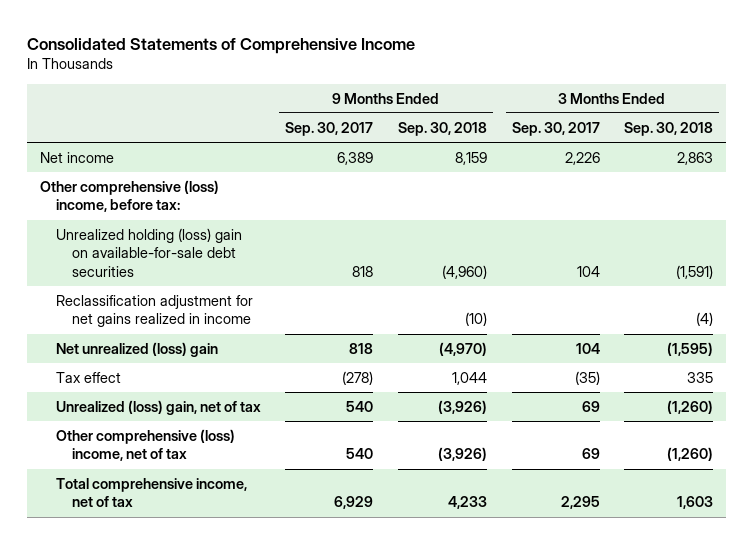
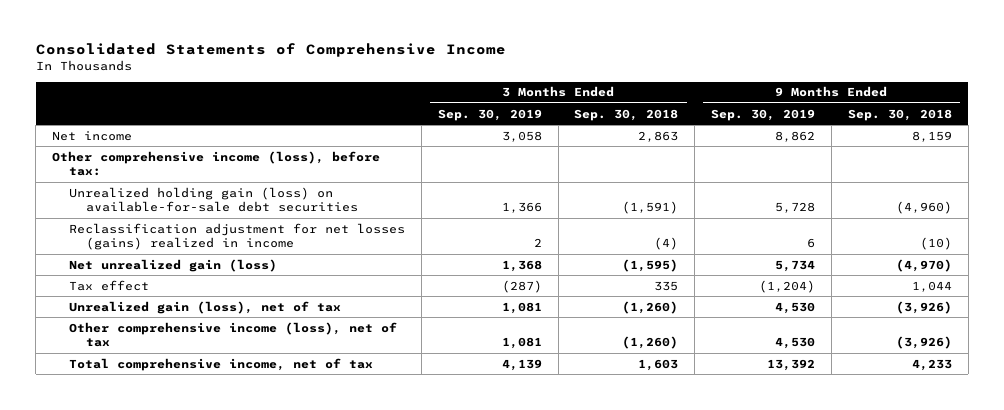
[285,121,374,136] Sep. 30, 2017 -> none
[511,121,600,136] Sep. 30, 2017 -> none
none -> [437,108,542,121] Sep. 30, 2019
none -> [711,108,816,121] Sep. 30, 2019
[39,179,219,213] Other comprehensive (loss) income, before tax: -> [52,150,381,177] Other comprehensive income (loss), before tax:
[55,227,242,277] Unrealized holding (loss) gain on available-for-sale debt securities -> [69,186,358,213] Unrealized holding gain (loss) on available-for-sale debt securities
[55,294,253,328] Reclassification adjustment for net gains realized in income -> [69,222,406,251] Reclassification adjustment for net losses (gains) realized in income
[55,341,218,357] Net unrealized (loss) gain -> [69,258,278,272] Net unrealized gain (loss)
[55,399,261,415] Unrealized (loss) gain, net of tax -> [69,300,342,314] Unrealized gain (loss), net of tax
[55,428,235,462] Other comprehensive (loss) income, net of tax -> [69,321,398,348] Other comprehensive income (loss), net of tax

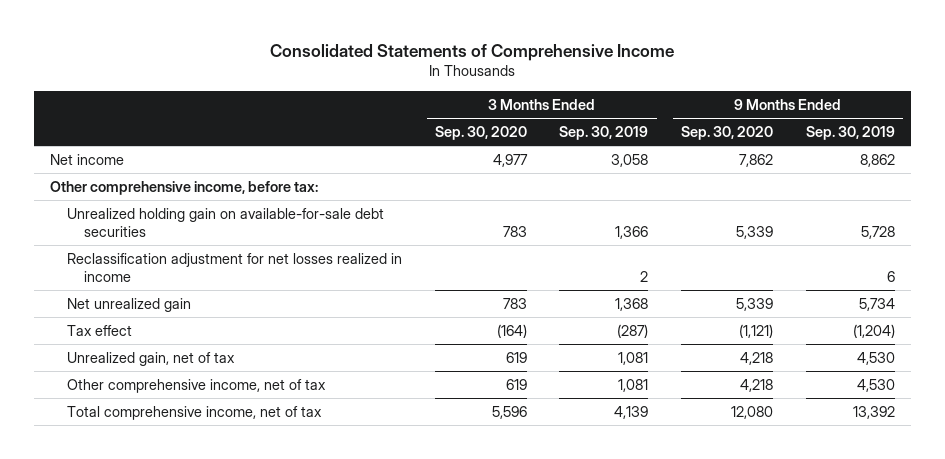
[574,108,679,121] Sep. 30, 2018 -> none
[847,108,952,121] Sep. 30, 2018 -> none
none -> [434,126,527,141] Sep. 30, 2020
none -> [681,126,774,141] Sep. 30, 2020
[52,150,381,177] Other comprehensive income (loss), before tax: -> [50,180,319,195] Other comprehensive income, before tax:
[69,186,358,213] Unrealized holding gain (loss) on available-for-sale debt securities -> [67,207,385,237] Unrealized holding gain on available-for-sale debt securities
[69,222,406,251] Reclassification adjustment for net losses (gains) realized in income -> [67,252,403,282] Reclassification adjustment for net losses realized in income
[69,258,278,272] Net unrealized gain (loss) -> [67,297,192,312] Net unrealized gain
[69,300,342,314] Unrealized gain (loss), net of tax -> [67,351,236,366] Unrealized gain, net of tax
[69,321,398,348] Other comprehensive income (loss), net of tax -> [67,378,327,393] Other comprehensive income, net of tax

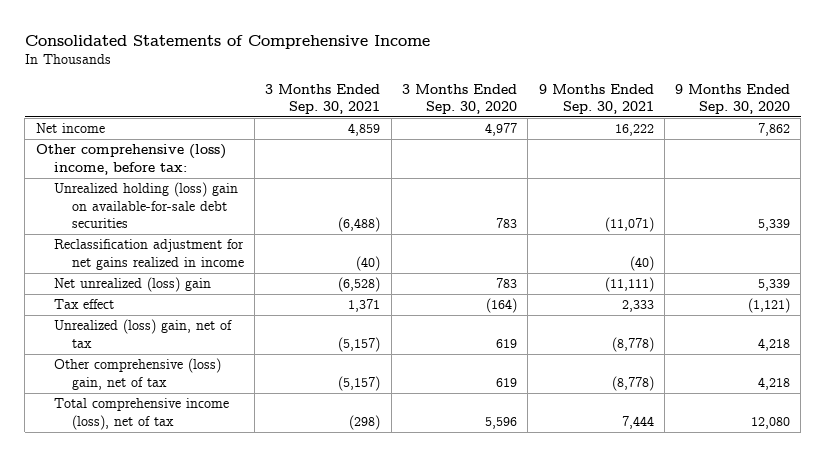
[559,126,649,141] Sep. 30, 2019 -> none
[805,126,895,141] Sep. 30, 2019 -> none
none -> [265,83,381,114] 3 Months Ended Sep. 30, 2021
none -> [538,83,654,114] 9 Months Ended Sep. 30, 2021
[50,180,319,195] Other comprehensive income, before tax: -> [35,144,226,175] Other comprehensive (loss) income, before tax:
[67,207,385,237] Unrealized holding gain on available-for-sale debt securities -> [53,182,238,228] Unrealized holding (loss) gain on available-for-sale debt securities
[67,252,403,282] Reclassification adjustment for net losses realized in income -> [53,239,244,270] Reclassification adjustment for net gains realized in income
[67,297,192,312] Net unrealized gain -> [53,277,211,293] Net unrealized (loss) gain
[67,351,236,366] Unrealized gain, net of tax -> [53,319,232,348] Unrealized (loss) gain, net of tax
[67,378,327,393] Other comprehensive income, net of tax -> [53,358,221,390] Other comprehensive (loss) gain, net of tax
[67,405,323,420] Total comprehensive income, net of tax -> [53,398,229,430] Total comprehensive income (loss), net of tax

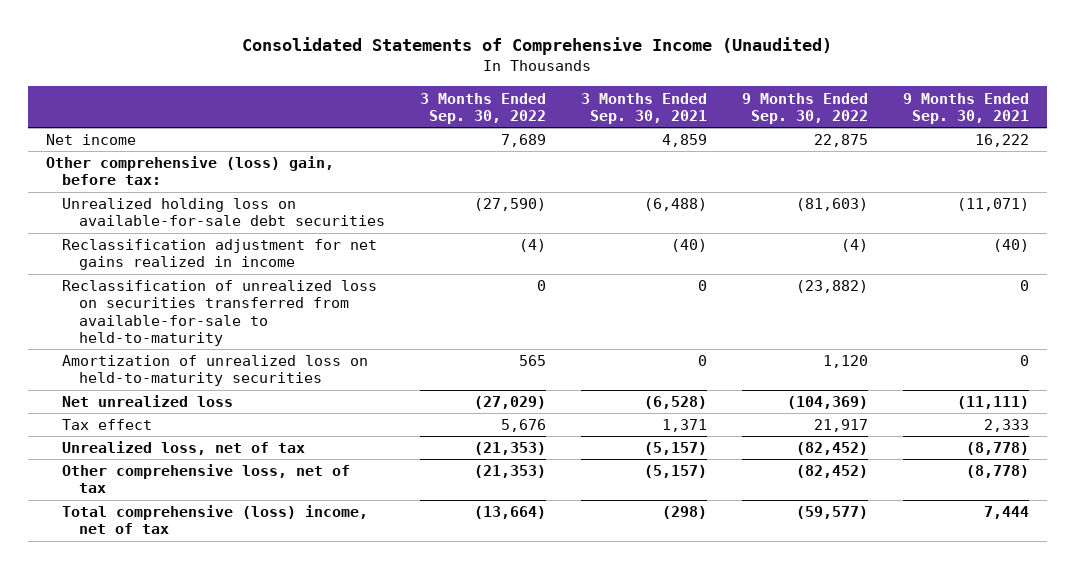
[24,35,430,50] Consolidated Statements of Comprehensive Income -> [242,37,833,56] Consolidated Statements of Comprehensive Income (Unaudited)
[401,83,517,114] 3 Months Ended Sep. 30, 2020 -> none
[675,83,791,114] 9 Months Ended Sep. 30, 2020 -> none
none -> [419,92,546,124] 3 Months Ended Sep. 30, 2022
none -> [742,92,869,124] 9 Months Ended Sep. 30, 2022
[35,144,226,175] Other comprehensive (loss) income, before tax: -> [45,156,334,186] Other comprehensive (loss) gain, before tax:
[53,182,238,228] Unrealized holding (loss) gain on available-for-sale debt securities -> [62,198,385,227] Unrealized holding loss on available-for-sale debt securities
none -> [62,280,378,347] Reclassification of unrealized loss on securities transferred from available-for-sale to held-to-maturity
none -> [62,355,369,387] Amortization of unrealized loss on held-to-maturity securities
[53,277,211,293] Net unrealized (loss) gain -> [62,395,234,408] Net unrealized loss
[53,319,232,348] Unrealized (loss) gain, net of tax -> [62,441,306,456] Unrealized loss, net of tax
[53,358,221,390] Other comprehensive (loss) gain, net of tax -> [62,464,351,494] Other comprehensive loss, net of tax
[53,398,229,430] Total comprehensive income (loss), net of tax -> [62,505,369,535] Total comprehensive (loss) income, net of tax

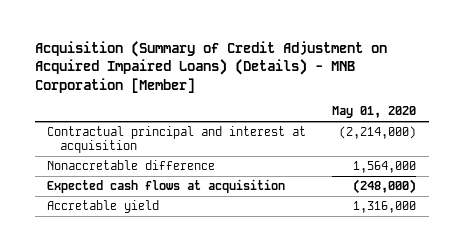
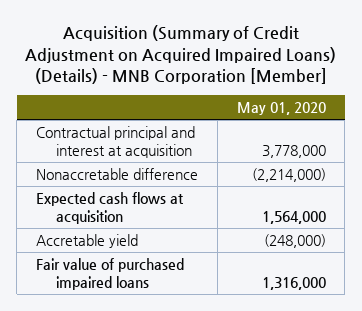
[339,126,417,140] (2,214,000) -> [261,144,326,158] 3,778,000
[353,161,417,174] 1,564,000 -> [251,167,326,182] (2,214,000)
[353,179,417,195] (248,000) -> [261,210,326,224] 1,564,000
[353,201,417,214] 1,316,000 -> [263,233,326,248] (248,000)
none -> [36,257,185,290] Fair value of purchased impaired loans

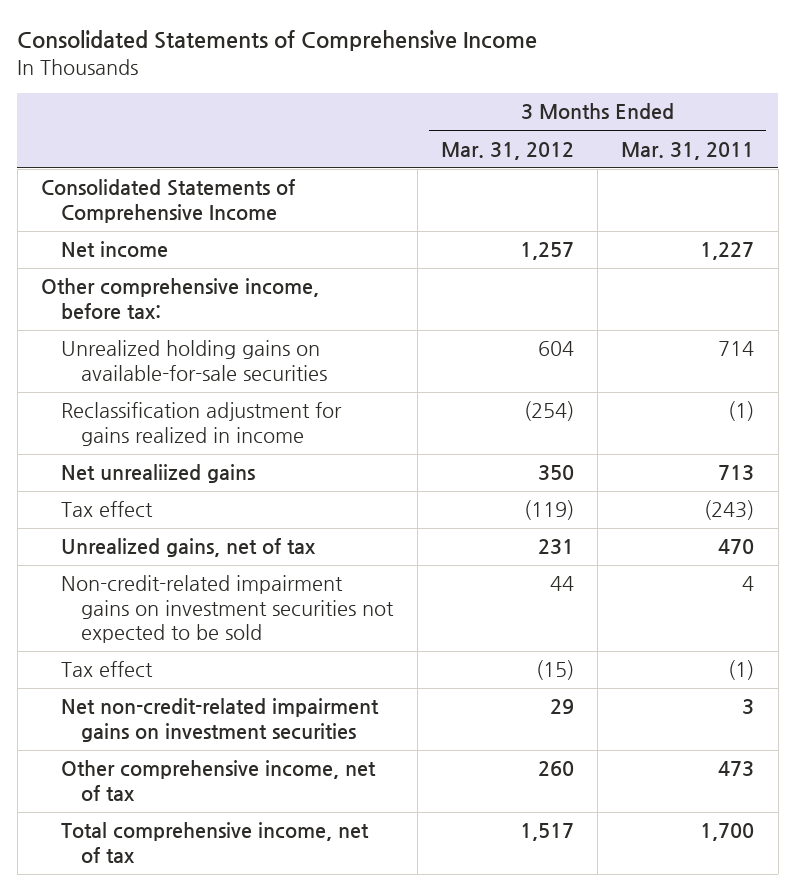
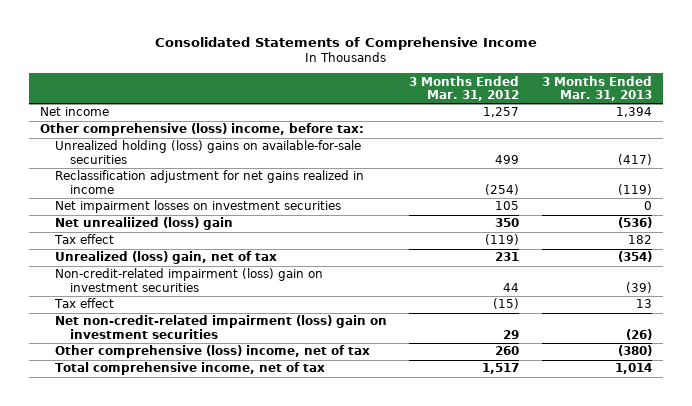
[621,141,755,160] Mar. 31, 2011 -> none
none -> [541,75,652,102] 3 Months Ended Mar. 31, 2013
[41,179,296,223] Consolidated Statements of Comprehensive Income -> none
[41,278,320,319] Other comprehensive income, before tax: -> [40,123,365,137] Other comprehensive (loss) income, before tax:
[61,340,328,381] Unrealized holding gains on available-for-sale securities -> [55,140,362,164] Unrealized holding (loss) gains on available-for-sale securities
[537,341,574,357] 604 -> [495,154,520,164] 499
[61,402,343,446] Reclassification adjustment for gains realized in income -> [55,170,365,194] Reclassification adjustment for net gains realized in income
none -> [55,200,342,214] Net impairment losses on investment securities
[61,464,256,484] Net unrealiized gains -> [55,217,234,231] Net unrealiized (loss) gain
[61,538,317,558] Unrealized gains, net of tax -> [55,251,278,265] Unrealized (loss) gain, net of tax
[61,575,395,644] Non-credit-related impairment gains on investment securities not expected to be sold -> [55,268,324,292] Non-credit-related impairment (loss) gain on investment securities
[61,698,380,742] Net non-credit-related impairment gains on investment securities -> [55,315,388,339] Net non-credit-related impairment (loss) gain on investment securities
[61,760,377,801] Other comprehensive income, net of tax -> [55,345,371,359] Other comprehensive (loss) income, net of tax

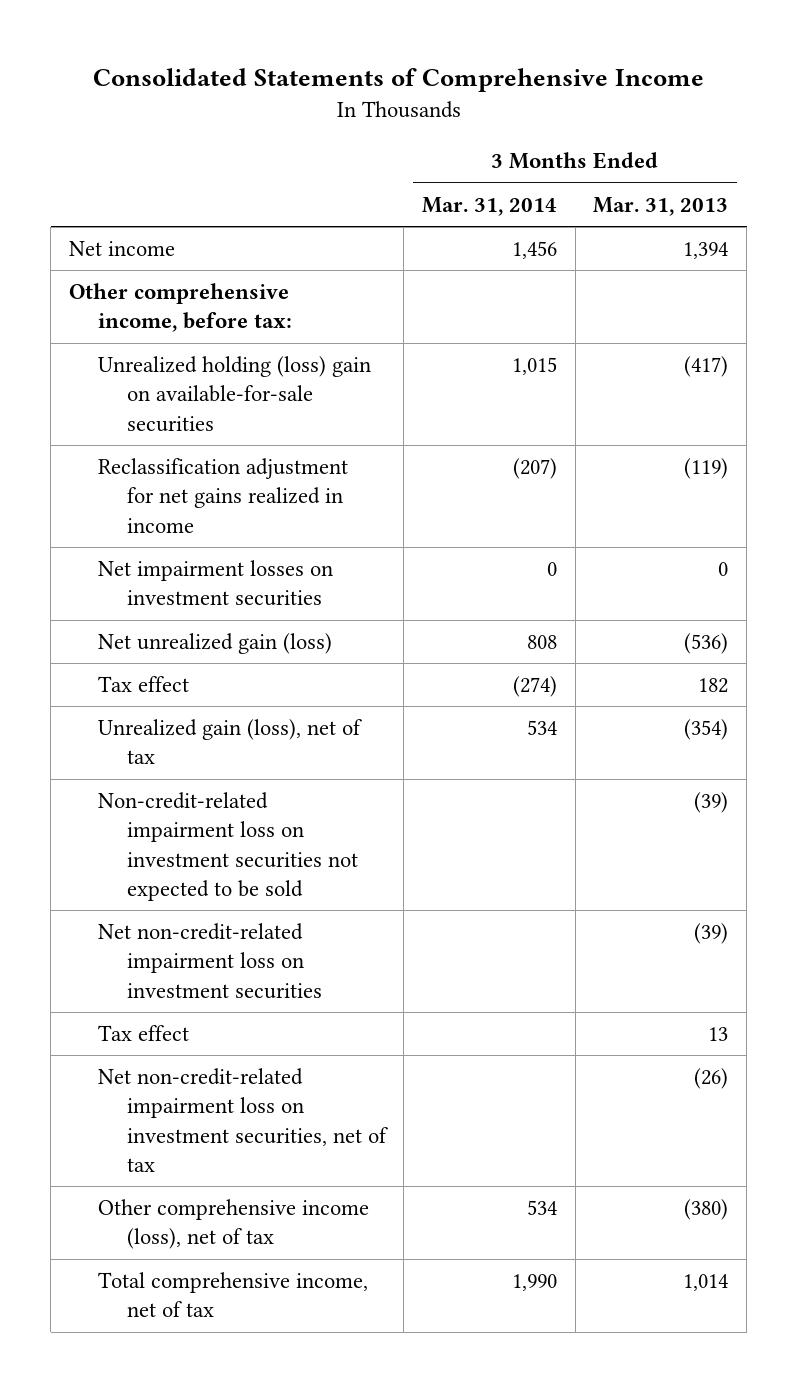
[409,75,520,102] 3 Months Ended Mar. 31, 2012 -> none
none -> [421,196,557,216] Mar. 31, 2014
[40,123,365,137] Other comprehensive (loss) income, before tax: -> [68,283,292,333] Other comprehensive income, before tax:
[55,140,362,164] Unrealized holding (loss) gains on available-for-sale securities -> [97,356,371,432] Unrealized holding (loss) gain on available-for-sale securities
[55,217,234,231] Net unrealiized (loss) gain -> [97,633,332,655] Net unrealized gain (loss)
[55,251,278,265] Unrealized (loss) gain, net of tax -> [97,719,362,765] Unrealized gain (loss), net of tax
[55,268,324,292] Non-credit-related impairment (loss) gain on investment securities -> [97,792,358,901] Non-credit-related impairment loss on investment securities not expected to be sold
none -> [97,923,322,999] Net non-credit-related impairment loss on investment securities
[55,315,388,339] Net non-credit-related impairment (loss) gain on investment securities -> [97,1068,388,1172] Net non-credit-related impairment loss on investment securities, net of tax
[55,345,371,359] Other comprehensive (loss) income, net of tax -> [97,1199,369,1250] Other comprehensive income (loss), net of tax

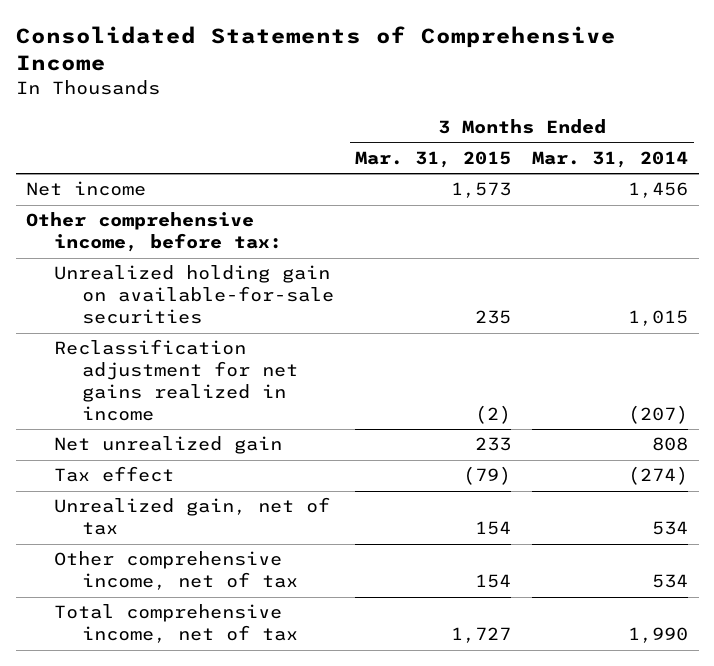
[593,196,729,216] Mar. 31, 2013 -> none
none -> [355,150,512,168] Mar. 31, 2015
[97,356,371,432] Unrealized holding (loss) gain on available-for-sale securities -> [54,265,335,325] Unrealized holding gain on available-for-sale securities
[97,560,333,607] Net impairment losses on investment securities -> none
[97,633,332,655] Net unrealized gain (loss) -> [54,436,283,455] Net unrealized gain
[97,792,358,901] Non-credit-related impairment loss on investment securities not expected to be sold -> none
[97,923,322,999] Net non-credit-related impairment loss on investment securities -> none
[97,1025,189,1042] Tax effect -> none
[97,1068,388,1172] Net non-credit-related impairment loss on investment securities, net of tax -> none
[97,719,362,765] Unrealized gain (loss), net of tax -> [54,497,331,536] Unrealized gain, net of tax
[97,1199,369,1250] Other comprehensive income (loss), net of tax -> [54,551,299,591] Other comprehensive income, net of tax

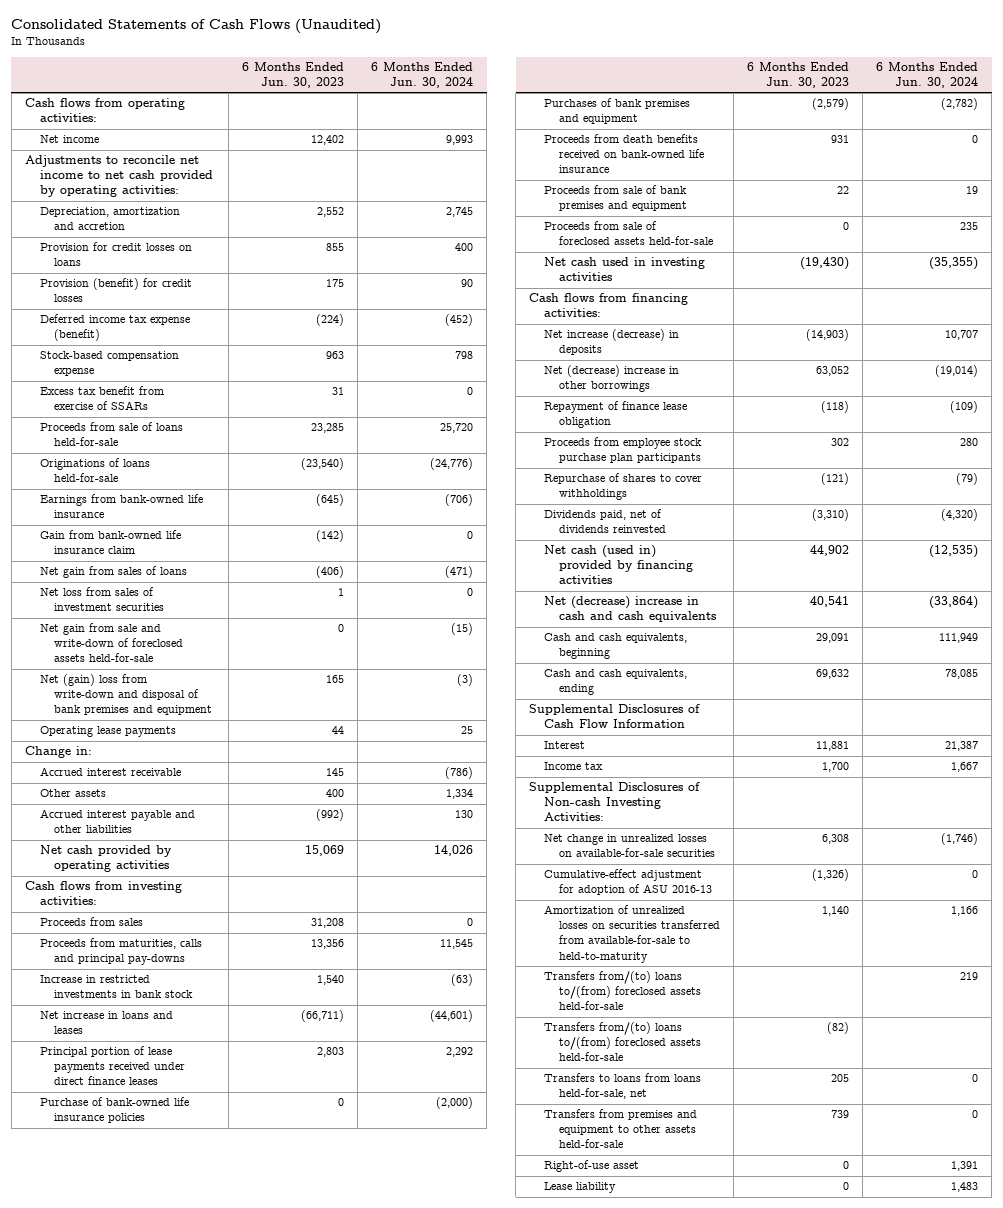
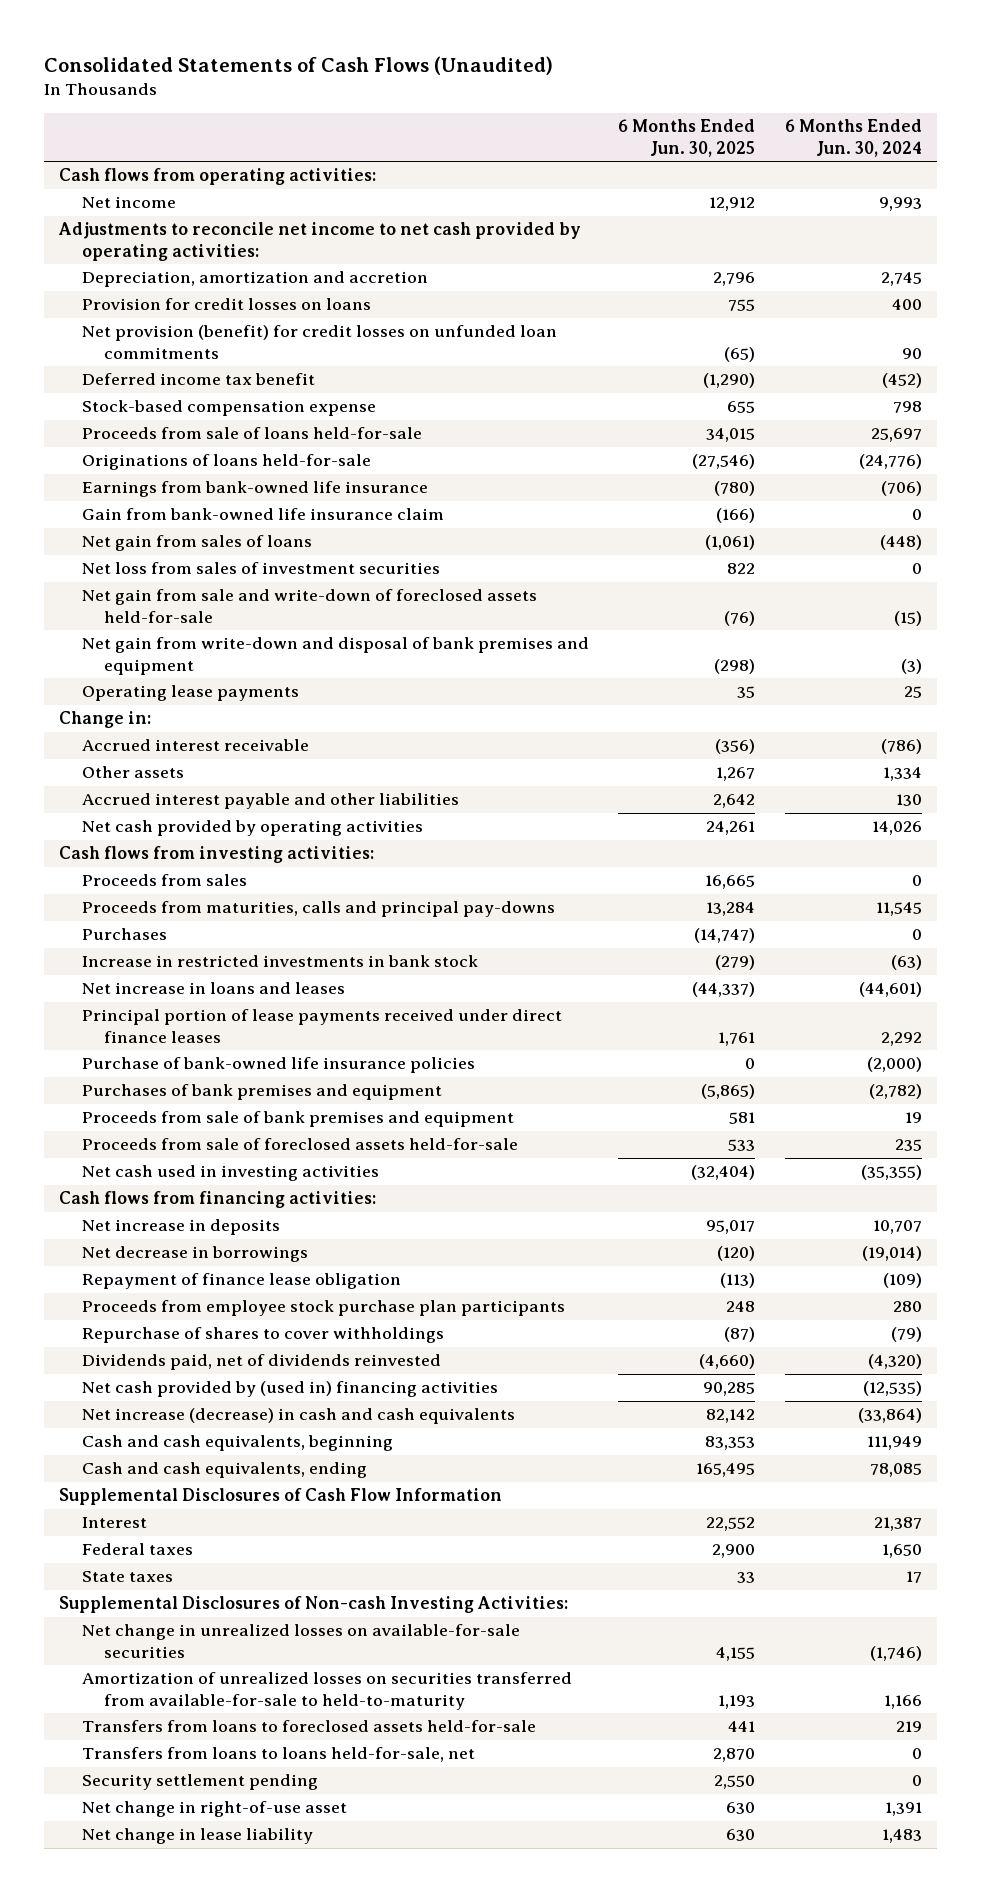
[242,62,345,89] 6 Months Ended Jun. 30, 2023 -> none
none -> [618,119,756,158] 6 Months Ended Jun. 30, 2025
[39,278,192,303] Provision (benefit) for credit losses -> [81,325,557,360] Net provision (benefit) for credit losses on unfunded loan commitments
[39,314,190,342] Deferred income tax expense (benefit) -> [81,373,315,386] Deferred income tax benefit
[39,386,164,411] Excess tax benefit from exercise of SSARs -> none
[440,423,474,434] 25,720 -> [870,428,922,443] 25,697
[445,566,474,579] (471) -> [879,535,922,551] (448)
[39,674,213,716] Net (gain) loss from write-down and disposal of bank premises and equipment -> [81,637,589,676] Net gain from write-down and disposal of bank premises and equipment
none -> [81,928,167,941] Purchases
[544,134,705,174] Proceeds from death benefits received on bank-owned life insurance -> none
[544,329,680,356] Net increase (decrease) in deposits -> [81,1219,280,1236] Net increase in deposits
[544,365,680,393] Net (decrease) increase in other borrowings -> [81,1246,308,1263] Net decrease in borrowings
[544,545,694,585] Net cash (used in) provided by financing activities -> [81,1381,498,1398] Net cash provided by (used in) financing activities
[544,596,717,623] Net (decrease) increase in cash and cash equivalents -> [81,1408,515,1425] Net increase (decrease) in cash and cash equivalents
[544,762,604,771] Income tax -> none
none -> [81,1543,193,1556] Federal taxes
none -> [81,1571,173,1583] State taxes
[544,869,713,896] Cumulative-effect adjustment for adoption of ASU 2016-13 -> none
[544,1022,702,1062] Transfers from/(to) loans to/(from) foreclosed assets held-for-sale -> none
[544,1109,698,1149] Transfers from premises and equipment to other assets held-for-sale -> none
[544,971,702,1011] Transfers from/(to) loans to/(from) foreclosed assets held-for-sale -> [81,1720,536,1733] Transfers from loans to foreclosed assets held-for-sale
[544,1073,702,1100] Transfers to loans from loans held-for-sale, net -> [81,1747,475,1763] Transfers from loans to loans held-for-sale, net
none -> [81,1774,318,1791] Security settlement pending
[544,1160,640,1173] Right-of-use asset -> [81,1801,347,1818] Net change in right-of-use asset
[544,1182,617,1194] Lease liability -> [81,1828,313,1845] Net change in lease liability

